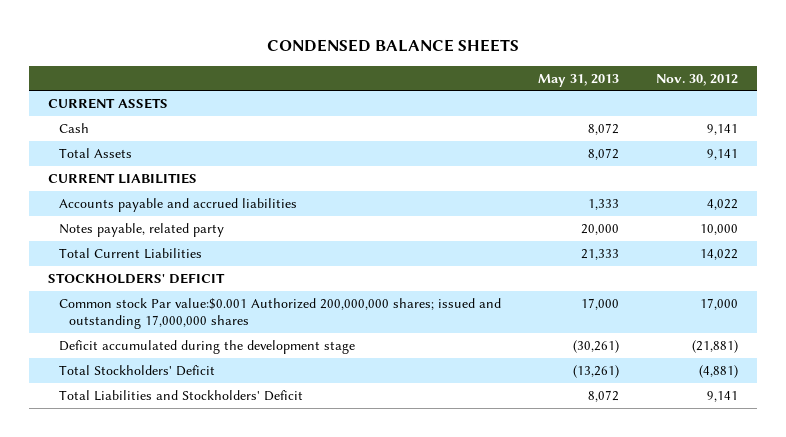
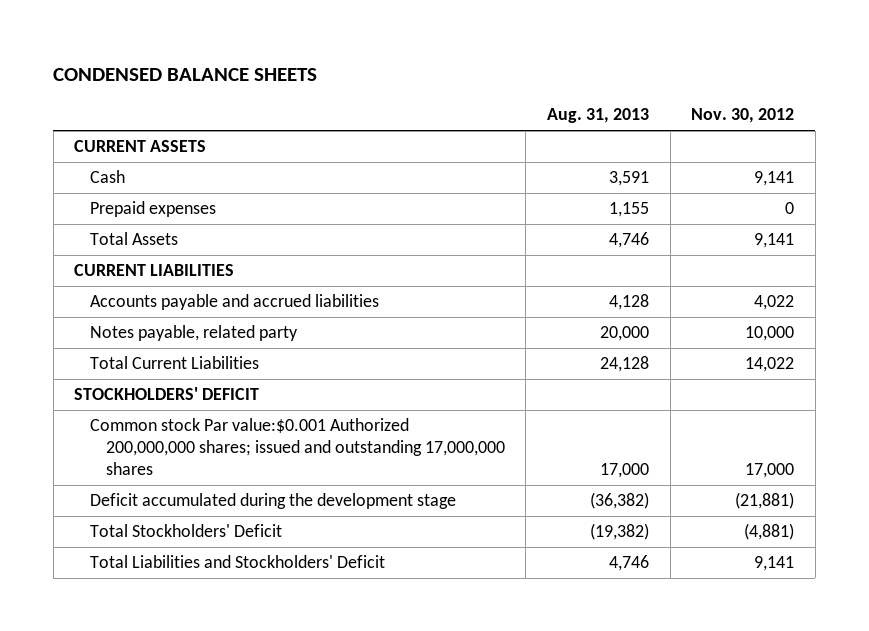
[537,73,619,87] May 31, 2013 -> none
none -> [547,108,650,124] Aug. 31, 2013
none -> [90,201,217,218] Prepaid expenses

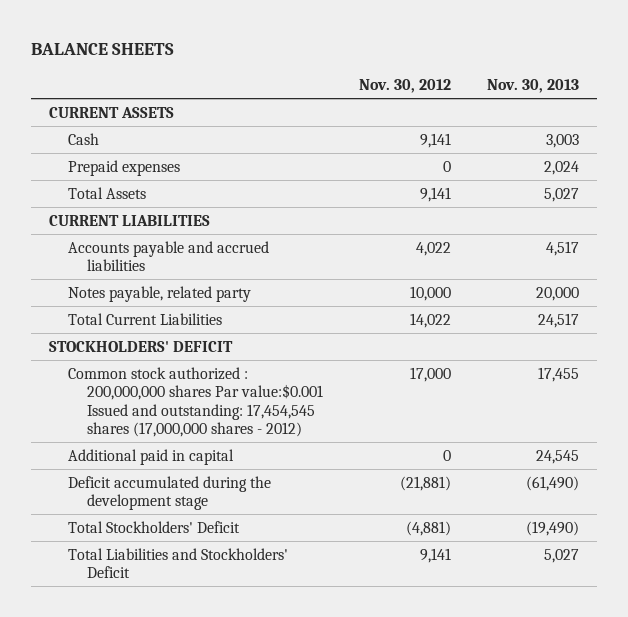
[53,68,318,82] CONDENSED BALANCE SHEETS -> [30,43,174,56] BALANCE SHEETS
[547,108,650,124] Aug. 31, 2013 -> none
none -> [487,79,580,94] Nov. 30, 2013
[90,418,505,476] Common stock Par value:$0.001 Authorized 200,000,000 shares; issued and outstanding 17,000,000 shares -> [68,366,324,438] Common stock authorized : 200,000,000 shares Par value:$0.001 Issued and outstanding: 17,454,545 shares (17,000,000 shares - 2012)
none -> [68,448,235,465] Additional paid in capital

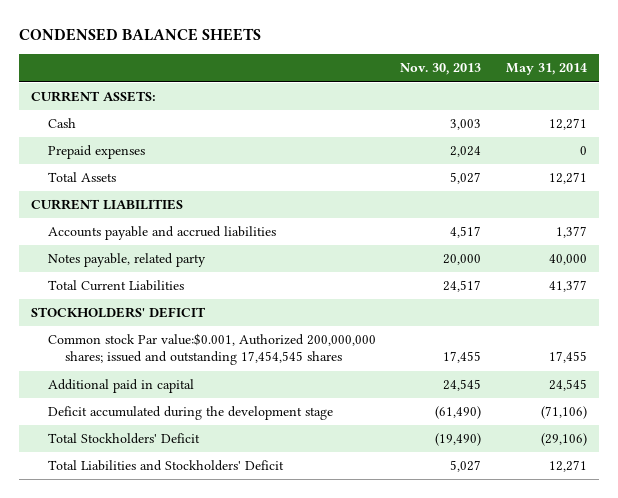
[30,43,174,56] BALANCE SHEETS -> [18,28,261,42] CONDENSED BALANCE SHEETS
[359,79,452,94] Nov. 30, 2012 -> none
none -> [505,63,587,76] May 31, 2014
[49,106,175,118] CURRENT ASSETS -> [31,91,157,103] CURRENT ASSETS:
[68,366,324,438] Common stock authorized : 200,000,000 shares Par value:$0.001 Issued and outstanding: 17,454,545 shares (17,000,000 shares - 2012) -> [47,333,376,366] Common stock Par value:$0.001, Authorized 200,000,000 shares; issued and outstanding 17,454,545 shares

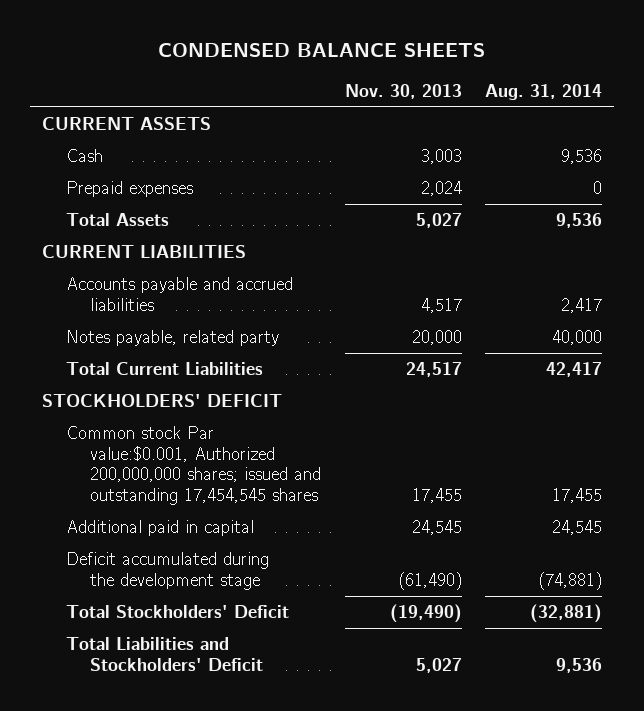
[505,63,587,76] May 31, 2014 -> none
none -> [485,83,603,100] Aug. 31, 2014
[31,91,157,103] CURRENT ASSETS: -> [41,117,211,131] CURRENT ASSETS

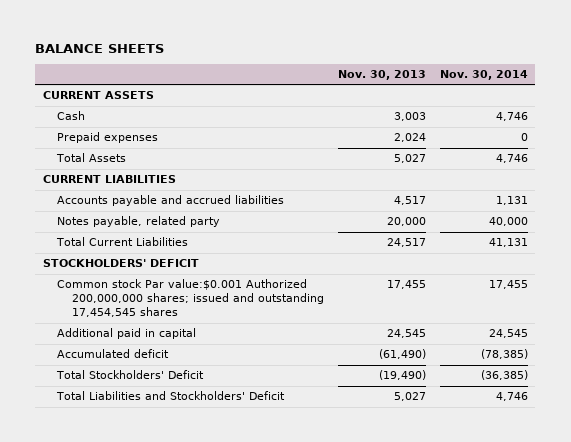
[157,42,485,57] CONDENSED BALANCE SHEETS -> [35,43,165,53] BALANCE SHEETS
[485,83,603,100] Aug. 31, 2014 -> none
none -> [440,69,529,80] Nov. 30, 2014
[65,426,321,506] Common stock Par value:$0.001, Authorized 200,000,000 shares; issued and outstanding 17,454,545 shares -> [57,279,324,318] Common stock Par value:$0.001 Authorized 200,000,000 shares; issued and outstanding 17,454,545 shares
[65,552,269,590] Deficit accumulated during the development stage -> [57,349,170,359] Accumulated deficit

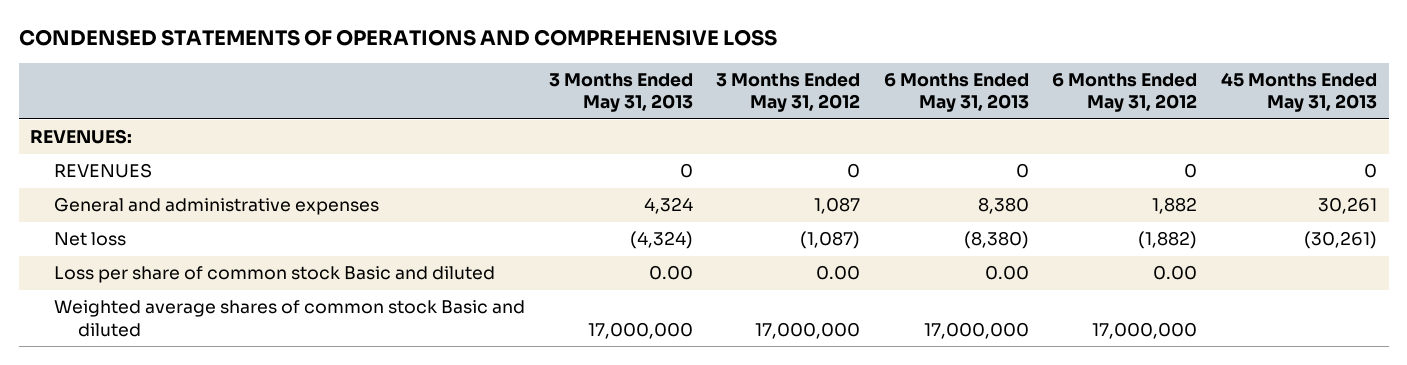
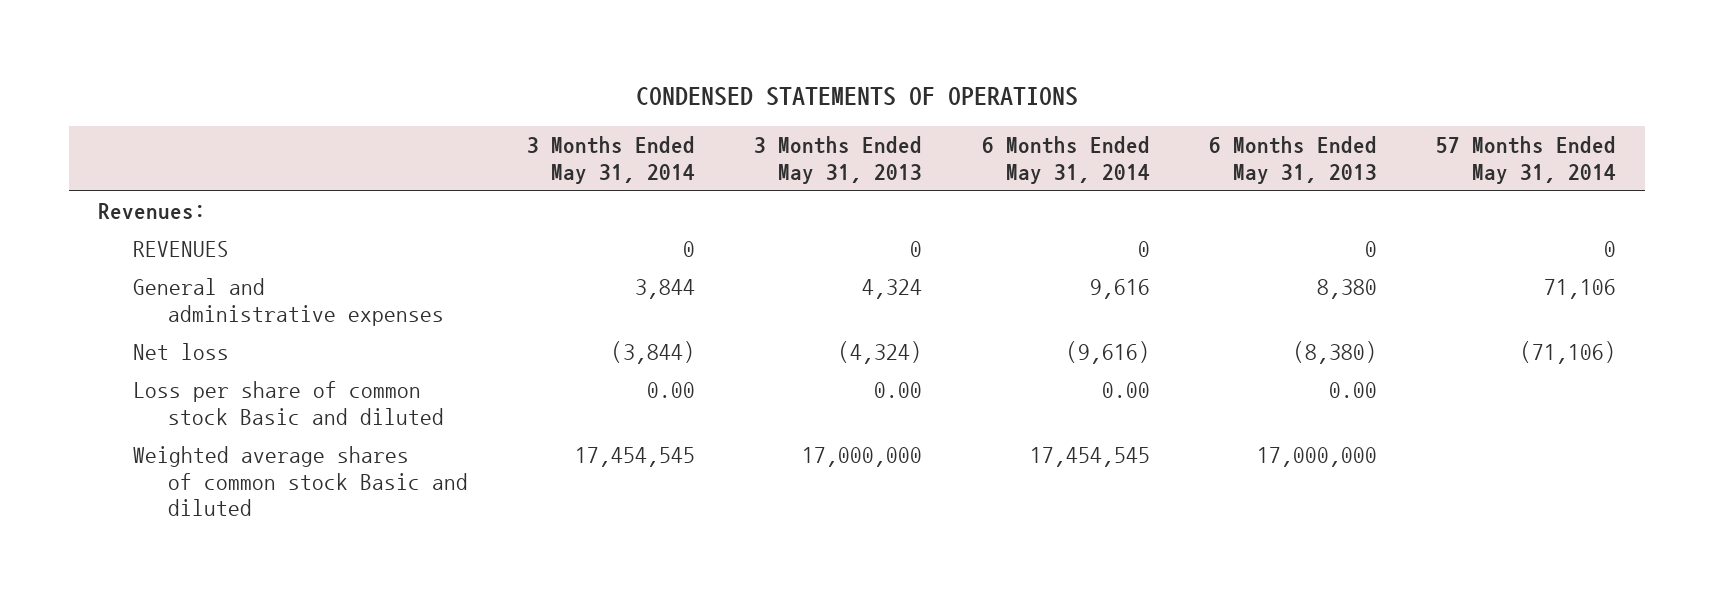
[18,29,777,47] CONDENSED STATEMENTS OF OPERATIONS AND COMPREHENSIVE LOSS -> [635,86,1078,106] CONDENSED STATEMENTS OF OPERATIONS
[716,72,861,113] 3 Months Ended May 31, 2012 -> none
[1052,72,1198,113] 6 Months Ended May 31, 2012 -> none
[1221,71,1378,113] 45 Months Ended May 31, 2013 -> none
none -> [527,136,696,184] 3 Months Ended May 31, 2014
none -> [981,136,1150,184] 6 Months Ended May 31, 2014
none -> [1435,136,1616,184] 57 Months Ended May 31, 2014
[30,129,133,145] REVENUES: -> [98,203,207,220] Revenues:

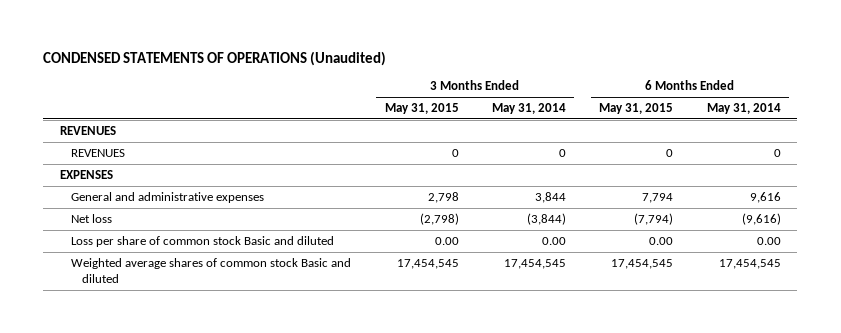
[635,86,1078,106] CONDENSED STATEMENTS OF OPERATIONS -> [43,50,387,66] CONDENSED STATEMENTS OF OPERATIONS (Unaudited)
[754,136,923,184] 3 Months Ended May 31, 2013 -> none
[1208,136,1377,184] 6 Months Ended May 31, 2013 -> none
[1435,136,1616,184] 57 Months Ended May 31, 2014 -> none
none -> [384,103,459,115] May 31, 2015
none -> [599,103,674,115] May 31, 2015
[98,203,207,220] Revenues: -> [59,125,116,135] REVENUES
none -> [59,169,113,179] EXPENSES

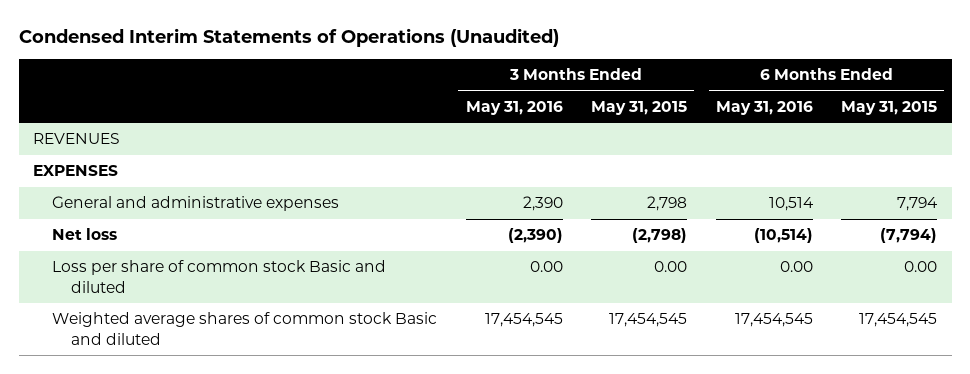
[43,50,387,66] CONDENSED STATEMENTS OF OPERATIONS (Unaudited) -> [18,27,559,47] Condensed Interim Statements of Operations (Unaudited)
[491,103,566,115] May 31, 2014 -> none
[706,103,781,115] May 31, 2014 -> none
none -> [465,100,563,115] May 31, 2016
none -> [715,100,813,115] May 31, 2016
[71,148,126,157] REVENUES -> none

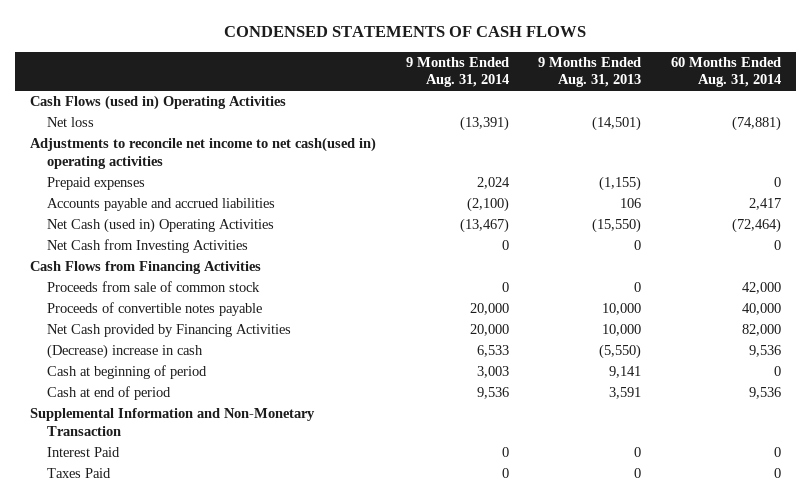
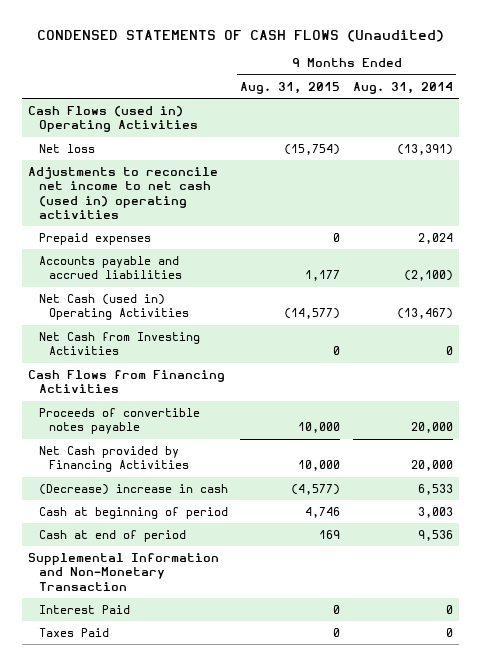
[224,26,587,38] CONDENSED STATEMENTS OF CASH FLOWS -> [36,29,444,42] CONDENSED STATEMENTS OF CASH FLOWS (Unaudited)
[538,56,642,88] 9 Months Ended Aug. 31, 2013 -> none
[670,56,781,88] 60 Months Ended Aug. 31, 2014 -> none
none -> [240,81,341,94] Aug. 31, 2015
[29,137,376,169] Adjustments to reconcile net income to net cash(used in) operating activities -> [28,167,219,219] Adjustments to reconcile net income to net cash (used in) operating activities
[47,281,261,293] Proceeds from sale of common stock -> none

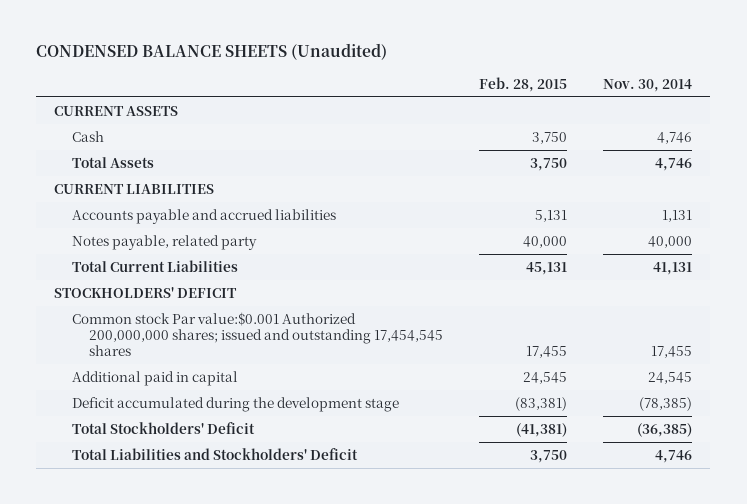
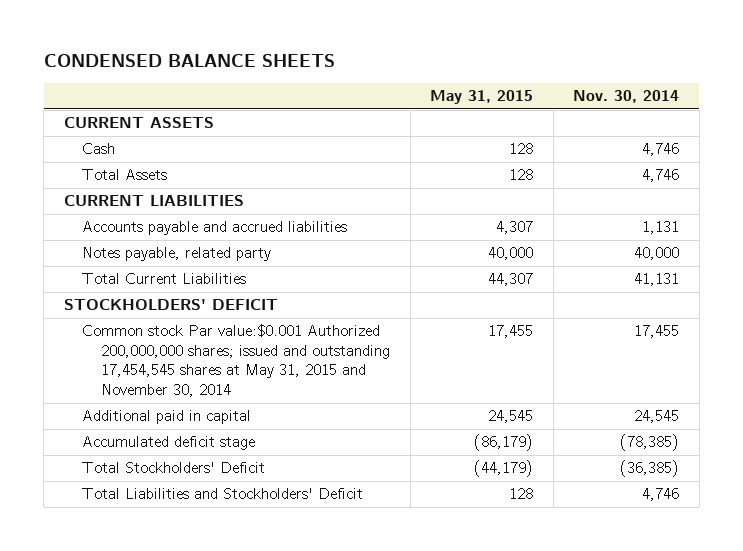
[36,43,388,61] CONDENSED BALANCE SHEETS (Unaudited) -> [43,54,335,68] CONDENSED BALANCE SHEETS
[478,76,567,92] Feb. 28, 2015 -> none
none -> [430,89,534,104] May 31, 2015
[71,312,443,356] Common stock Par value:$0.001 Authorized 200,000,000 shares; issued and outstanding 17,454,545 shares -> [82,324,391,398] Common stock Par value:$0.001 Authorized 200,000,000 shares; issued and outstanding 17,454,545 shares at May 31, 2015 and November 30, 2014
[71,397,399,413] Deficit accumulated during the development stage -> [82,436,256,451] Accumulated deficit stage

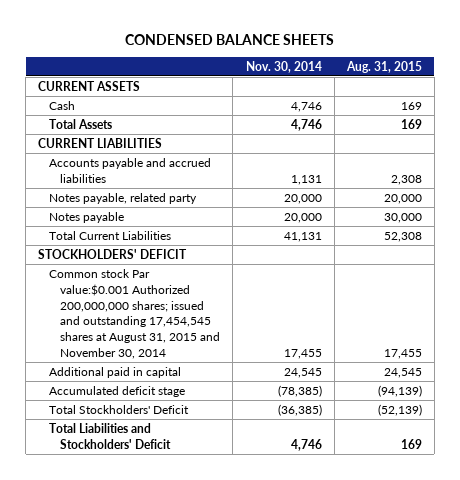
[430,89,534,104] May 31, 2015 -> none
none -> [345,60,422,73] Aug. 31, 2015
[634,247,680,261] 40,000 -> [283,193,322,204] 20,000
none -> [49,211,125,223] Notes payable
[82,324,391,398] Common stock Par value:$0.001 Authorized 200,000,000 shares; issued and outstanding 17,454,545 shares at May 31, 2015 and November 30, 2014 -> [49,268,221,359] Common stock Par value:$0.001 Authorized 200,000,000 shares; issued and outstanding 17,454,545 shares at August 31, 2015 and November 30, 2014

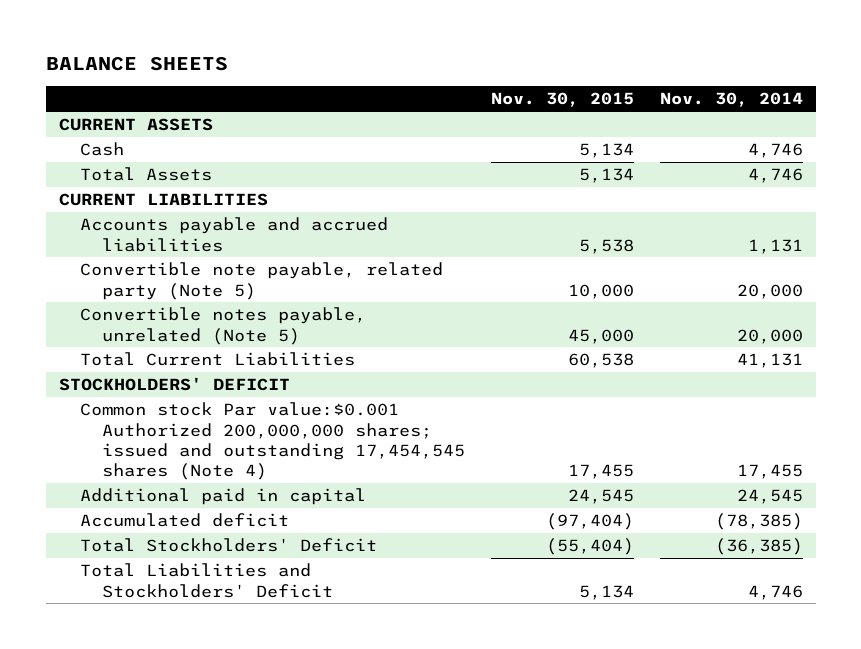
[124,33,334,45] CONDENSED BALANCE SHEETS -> [45,56,228,72] BALANCE SHEETS
[345,60,422,73] Aug. 31, 2015 -> none
none -> [490,92,634,108] Nov. 30, 2015
[49,211,125,223] Notes payable -> none
[49,192,198,204] Notes payable, related party -> [80,262,444,300] Convertible note payable, related party (Note 5)
none -> [80,307,367,345] Convertible notes payable, unrelated (Note 5)
[49,268,221,359] Common stock Par value:$0.001 Authorized 200,000,000 shares; issued and outstanding 17,454,545 shares at August 31, 2015 and November 30, 2014 -> [80,402,465,481] Common stock Par value:$0.001 Authorized 200,000,000 shares; issued and outstanding 17,454,545 shares (Note 4)
[49,385,186,397] Accumulated deficit stage -> [80,513,290,528] Accumulated deficit

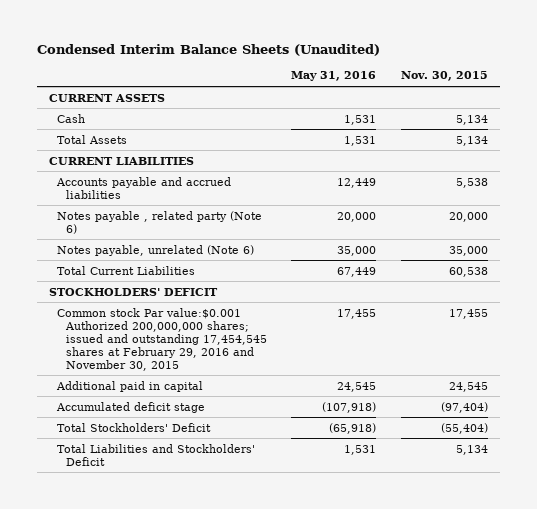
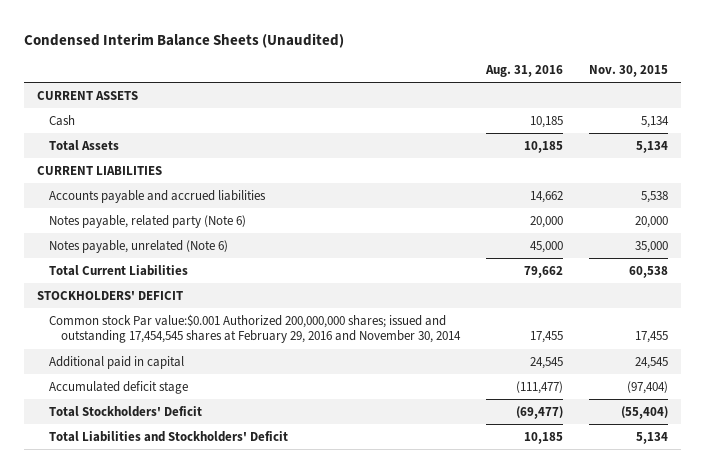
[291,71,377,82] May 31, 2016 -> none
none -> [484,65,563,78] Aug. 31, 2016
[57,210,263,234] Notes payable , related party (Note 6) -> [48,214,246,228] Notes payable, related party (Note 6)
[57,307,267,371] Common stock Par value:$0.001 Authorized 200,000,000 shares; issued and outstanding 17,454,545 shares at February 29, 2016 and November 30, 2015 -> [48,313,461,344] Common stock Par value:$0.001 Authorized 200,000,000 shares; issued and outstanding 17,454,545 shares at February 29, 2016 and November 30, 2014

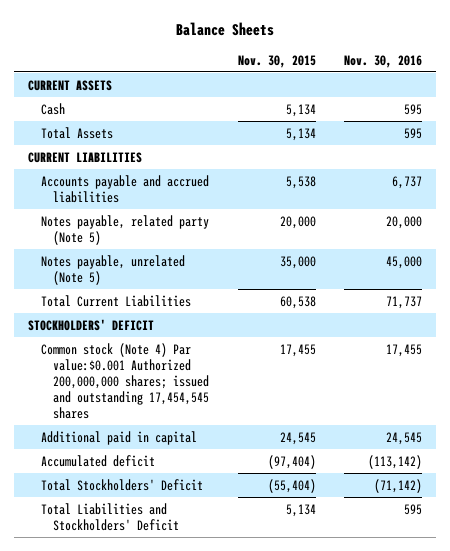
[24,32,345,48] Condensed Interim Balance Sheets (Unaudited) -> [175,21,274,36] Balance Sheets
[484,65,563,78] Aug. 31, 2016 -> none
none -> [343,54,422,68] Nov. 30, 2016
[48,214,246,228] Notes payable, related party (Note 6) -> [40,214,209,245] Notes payable, related party (Note 5)
[48,239,228,253] Notes payable, unrelated (Note 6) -> [40,254,185,285] Notes payable, unrelated (Note 5)
[48,313,461,344] Common stock Par value:$0.001 Authorized 200,000,000 shares; issued and outstanding 17,454,545 shares at February 29, 2016 and November 30, 2014 -> [40,342,210,420] Common stock (Note 4) Par value:$0.001 Authorized 200,000,000 shares; issued and outstanding 17,454,545 shares
[48,380,188,394] Accumulated deficit stage -> [40,454,155,467] Accumulated deficit

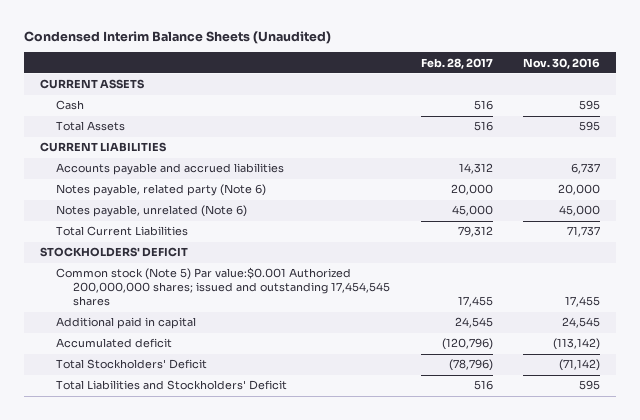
[175,21,274,36] Balance Sheets -> [24,31,332,45] Condensed Interim Balance Sheets (Unaudited)
[237,54,316,68] Nov. 30, 2015 -> none
none -> [420,57,493,69] Feb. 28, 2017
[40,214,209,245] Notes payable, related party (Note 5) -> [56,184,267,197] Notes payable, related party (Note 6)
[40,254,185,285] Notes payable, unrelated (Note 5) -> [56,205,248,218] Notes payable, unrelated (Note 6)
[40,342,210,420] Common stock (Note 4) Par value:$0.001 Authorized 200,000,000 shares; issued and outstanding 17,454,545 shares -> [56,267,390,307] Common stock (Note 5) Par value:$0.001 Authorized 200,000,000 shares; issued and outstanding 17,454,545 shares

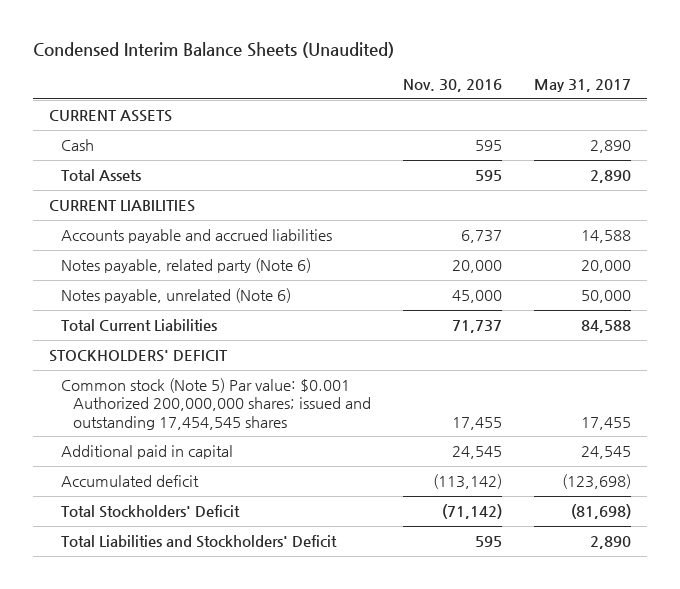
[420,57,493,69] Feb. 28, 2017 -> none
none -> [534,79,632,93] May 31, 2017
[56,267,390,307] Common stock (Note 5) Par value:$0.001 Authorized 200,000,000 shares; issued and outstanding 17,454,545 shares -> [61,377,372,430] Common stock (Note 5) Par value: $0.001 Authorized 200,000,000 shares; issued and outstanding 17,454,545 shares

